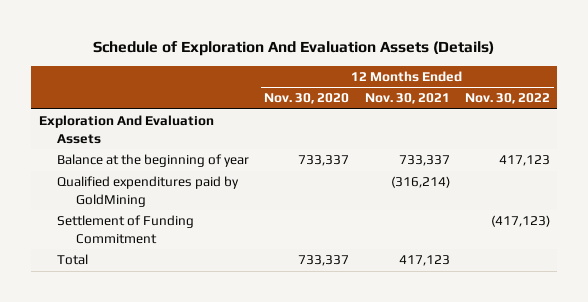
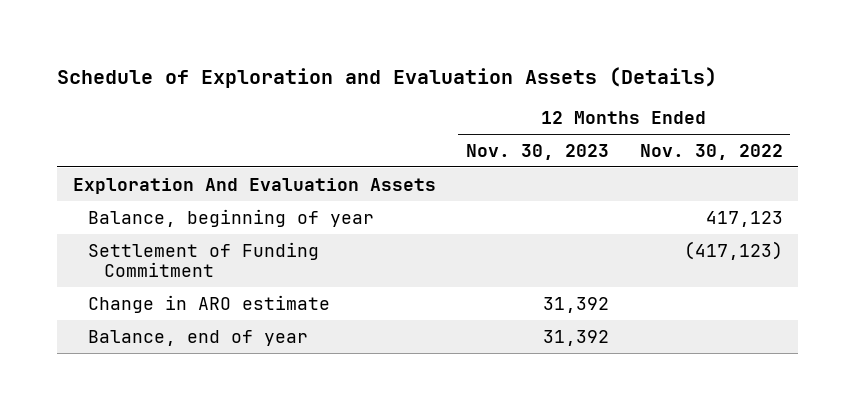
[93,40,495,56] Schedule of Exploration And Evaluation Assets (Details) -> [57,67,718,89] Schedule of Exploration and Evaluation Assets (Details)
[264,93,350,105] Nov. 30, 2020 -> none
[364,93,450,105] Nov. 30, 2021 -> none
none -> [466,143,610,160] Nov. 30, 2023
[57,176,240,207] Qualified expenditures paid by GoldMining -> none
[57,154,250,168] Balance at the beginning of year -> [88,208,375,227] Balance, beginning of year
none -> [88,294,331,313] Change in ARO estimate
[57,254,89,266] Total -> [88,329,309,346] Balance, end of year

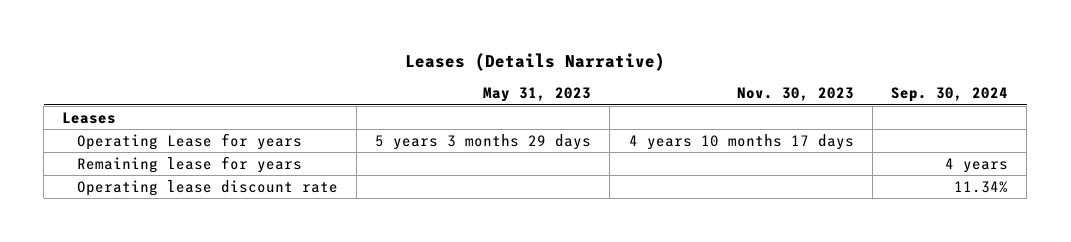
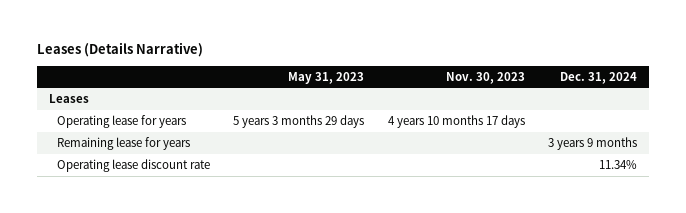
[891,87,1009,103] Sep. 30, 2024 -> none
none -> [560,71,638,84] Dec. 31, 2024
[76,132,302,150] Operating Lease for years -> [56,115,186,129] Operating lease for years

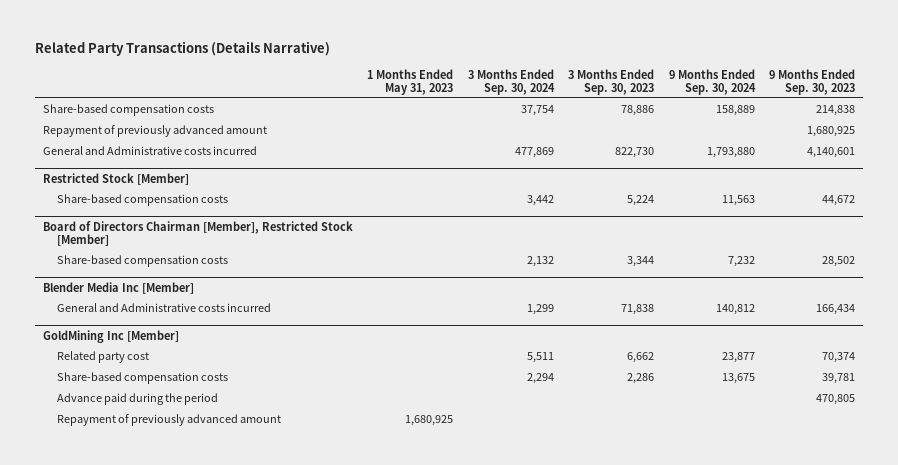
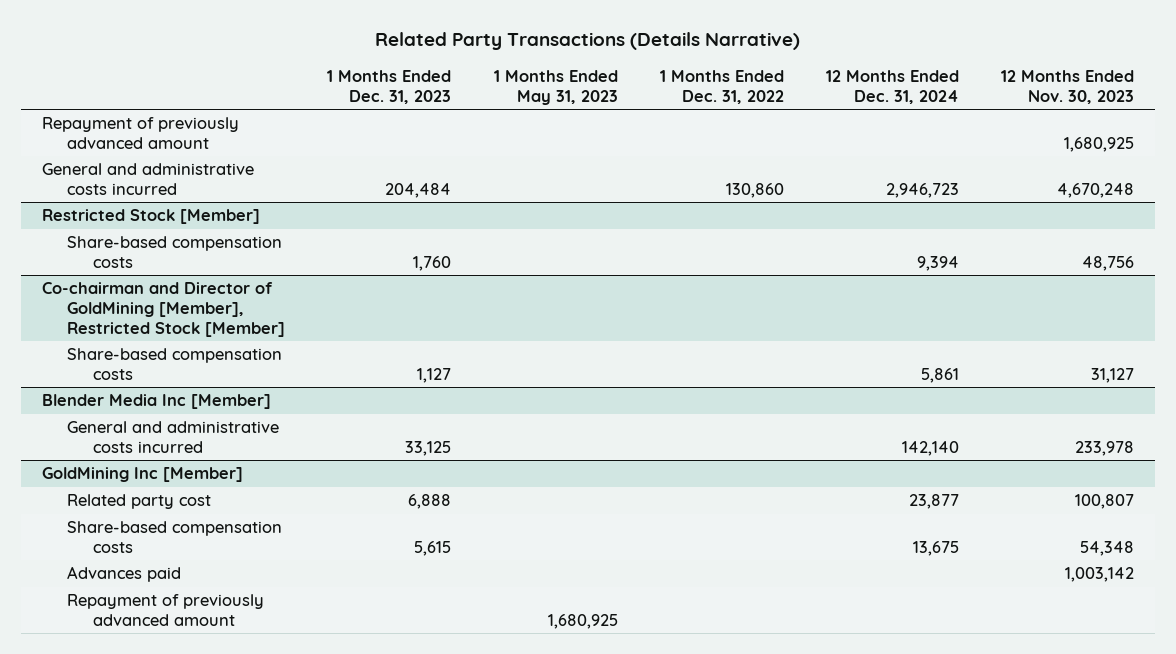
[467,68,555,95] 3 Months Ended Sep. 30, 2024 -> none
[568,68,655,95] 3 Months Ended Sep. 30, 2023 -> none
[668,68,756,95] 9 Months Ended Sep. 30, 2024 -> none
[769,68,856,95] 9 Months Ended Sep. 30, 2023 -> none
none -> [327,69,452,104] 1 Months Ended Dec. 31, 2023
none -> [659,69,784,104] 1 Months Ended Dec. 31, 2022
none -> [826,69,960,104] 12 Months Ended Dec. 31, 2024
none -> [1001,69,1135,104] 12 Months Ended Nov. 30, 2023
[42,104,214,117] Share-based compensation costs -> none
[42,146,257,156] General and Administrative costs incurred -> [41,163,254,196] General and administrative costs incurred
[42,220,353,247] Board of Directors Chairman [Member], Restricted Stock [Member] -> [41,282,286,337] Co-chairman and Director of GoldMining [Member], Restricted Stock [Member]
[56,303,271,313] General and Administrative costs incurred -> [67,421,280,454] General and administrative costs incurred
[56,393,218,406] Advance paid during the period -> none
none -> [67,566,182,583] Advances paid

